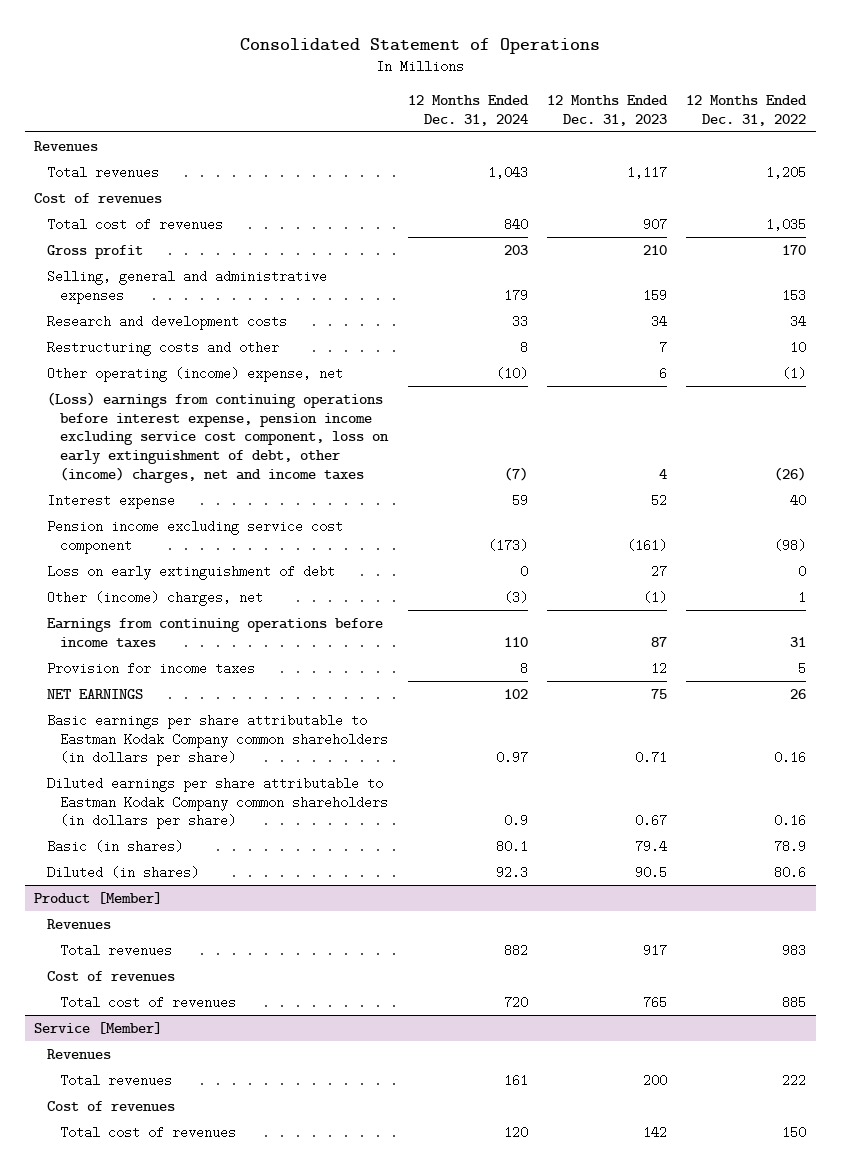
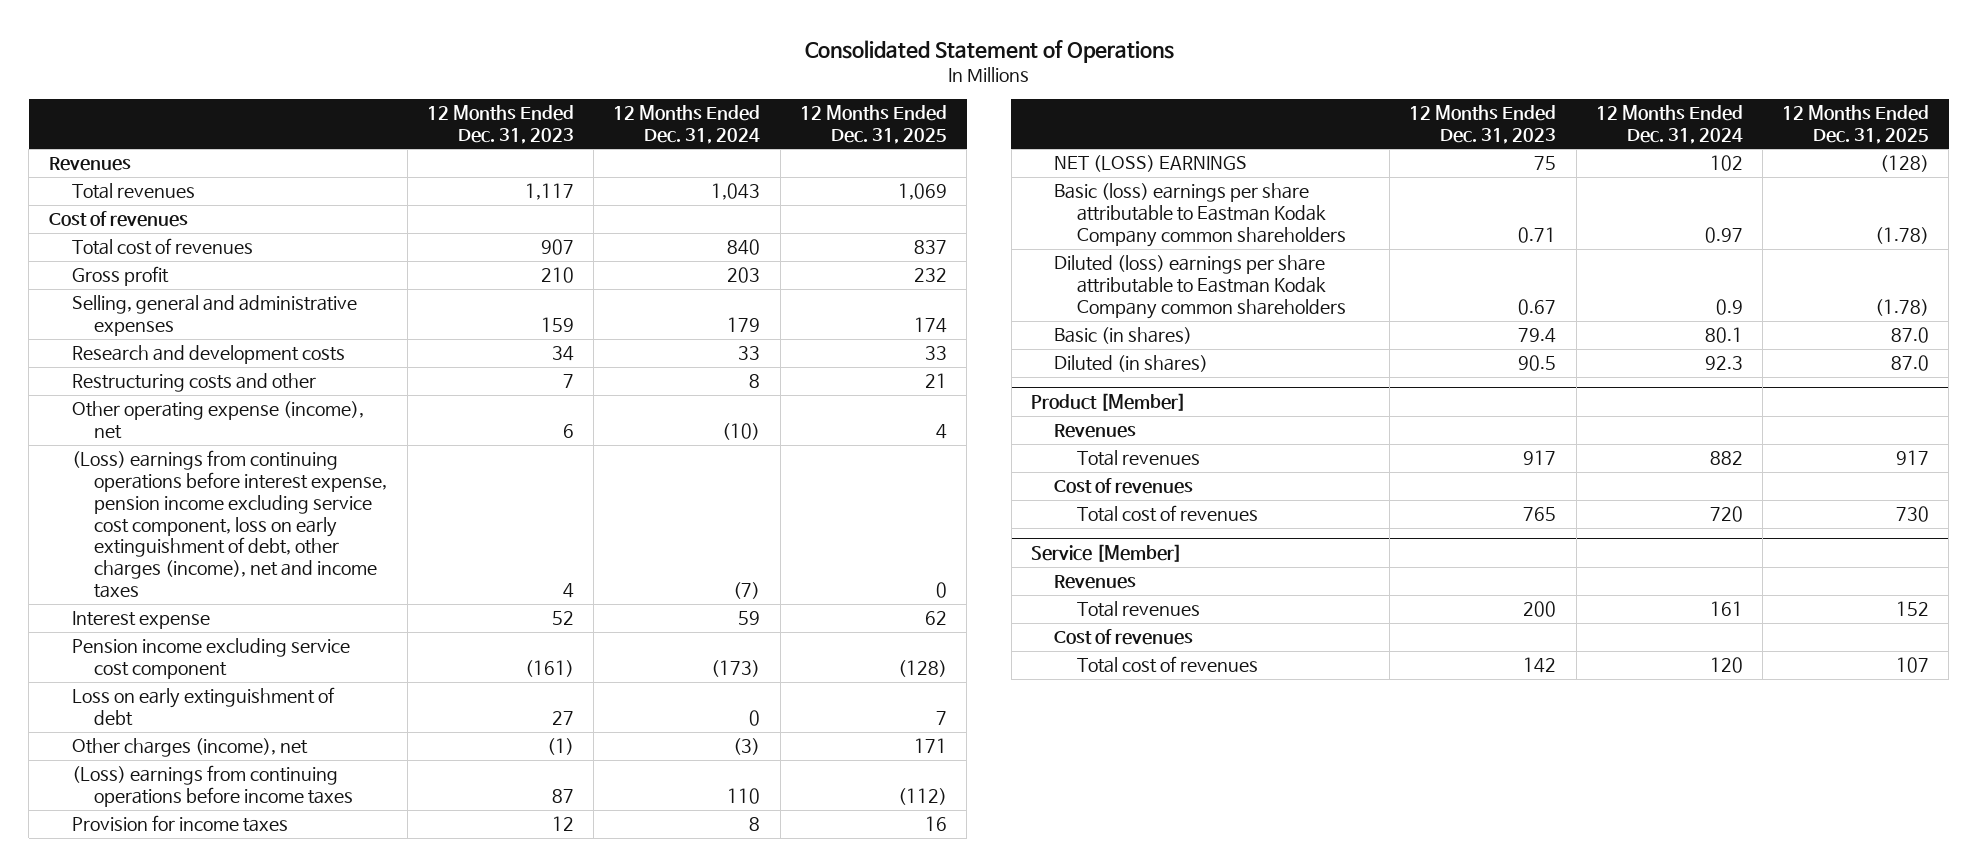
[686,95,808,126] 12 Months Ended Dec. 31, 2022 -> none
none -> [799,105,947,144] 12 Months Ended Dec. 31, 2025
[47,366,344,382] Other operating (income) expense, net -> [71,401,364,440] Other operating expense (income), net
[47,391,390,484] (Loss) earnings from continuing operations before interest expense, pension income excluding service cost component, loss on early extinguishment of debt, other (income) charges, net and income taxes -> [71,450,388,598] (Loss) earnings from continuing operations before interest expense, pension income excluding service cost component, loss on early extinguishment of debt, other charges (income), net and income taxes
[47,590,264,606] Other (income) charges, net -> [71,738,308,758] Other charges (income), net
[47,617,384,648] Earnings from continuing operations before income taxes -> [71,765,354,808] (Loss) earnings from continuing operations before income taxes
[47,688,144,699] NET EARNINGS -> [1053,155,1247,173] NET (LOSS) EARNINGS
[47,713,389,767] Basic earnings per share attributable to Eastman Kodak Company common shareholders (in dollars per share) -> [1053,183,1346,247] Basic (loss) earnings per share attributable to Eastman Kodak Company common shareholders
[47,776,389,830] Diluted earnings per share attributable to Eastman Kodak Company common shareholders (in dollars per share) -> [1053,255,1346,319] Diluted (loss) earnings per share attributable to Eastman Kodak Company common shareholders

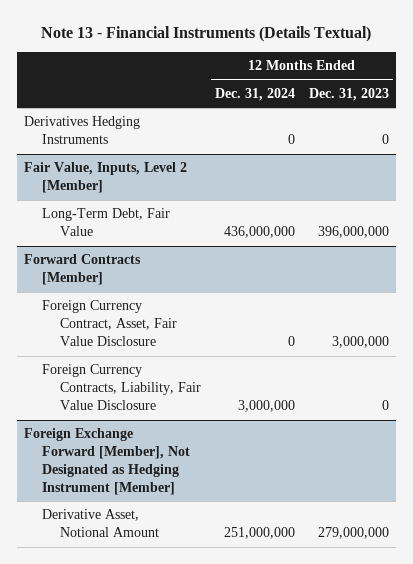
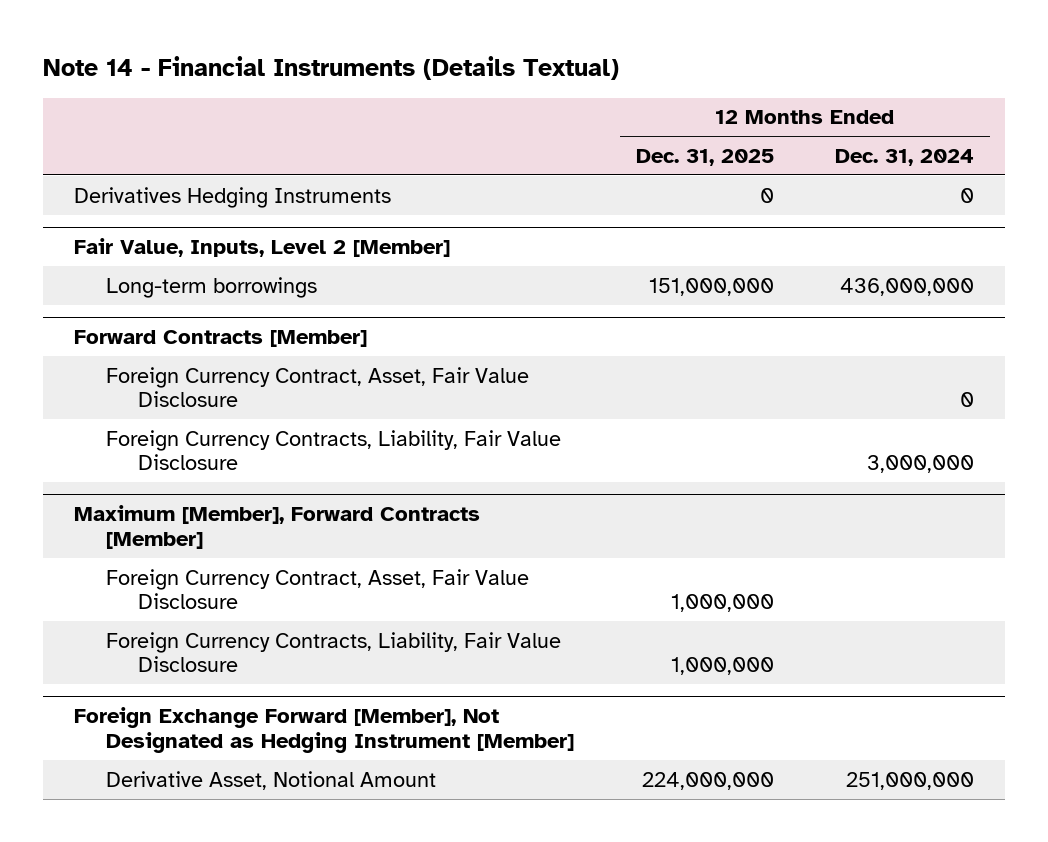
[41,26,372,43] Note 13 - Financial Instruments (Details Textual) -> [42,56,619,81] Note 14 - Financial Instruments (Details Textual)
[309,87,390,101] Dec. 31, 2023 -> none
none -> [635,148,774,166] Dec. 31, 2025
[41,208,170,237] Long-Term Debt, Fair Value -> [105,276,317,298] Long-term borrowings
none -> [73,505,480,549] Maximum [Member], Forward Contracts [Member]
none -> [105,568,529,610] Foreign Currency Contract, Asset, Fair Value Disclosure
none -> [105,631,561,673] Foreign Currency Contracts, Liability, Fair Value Disclosure

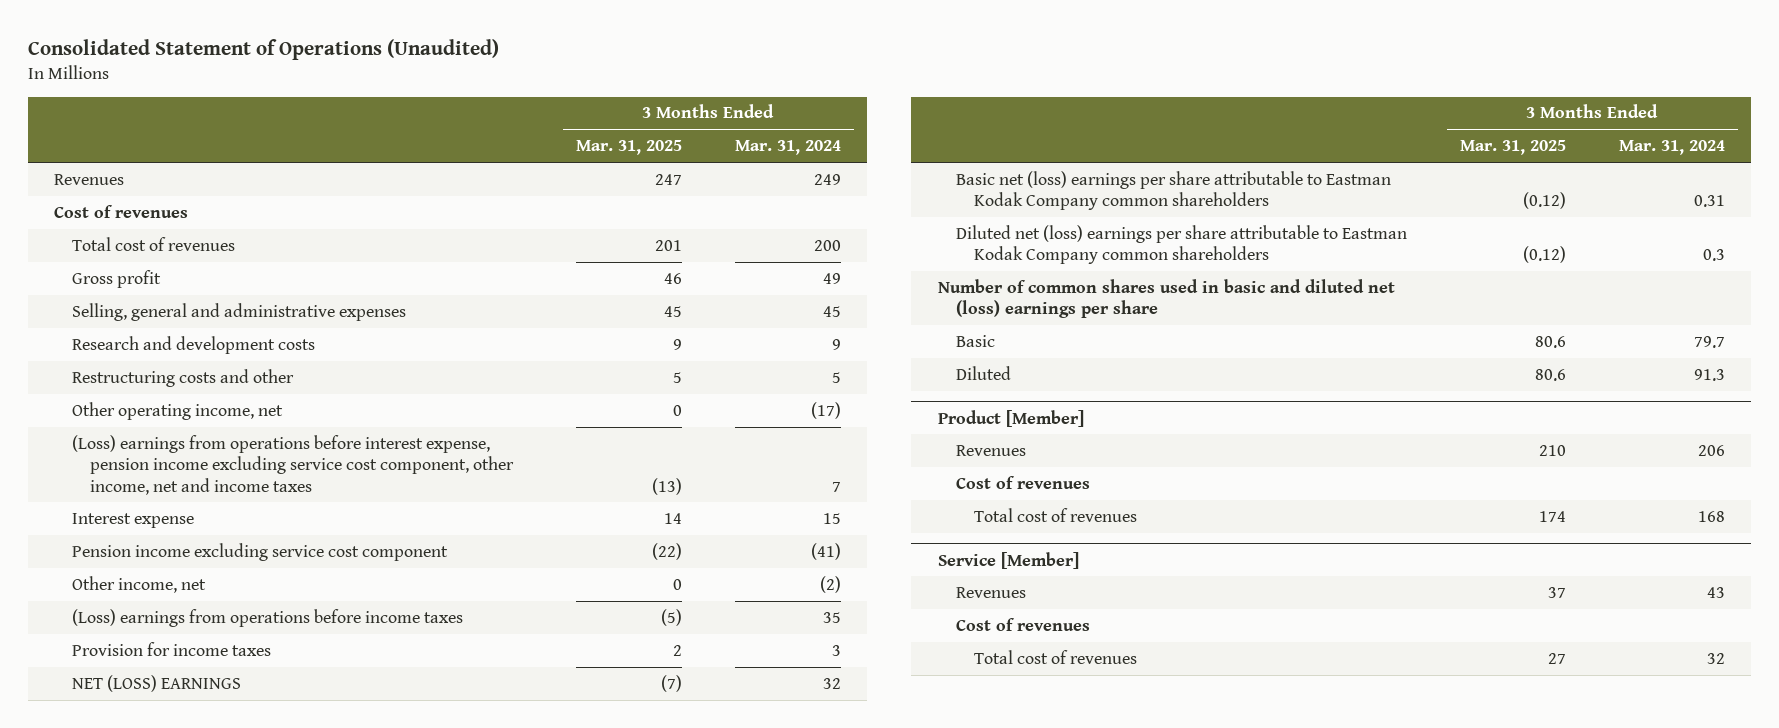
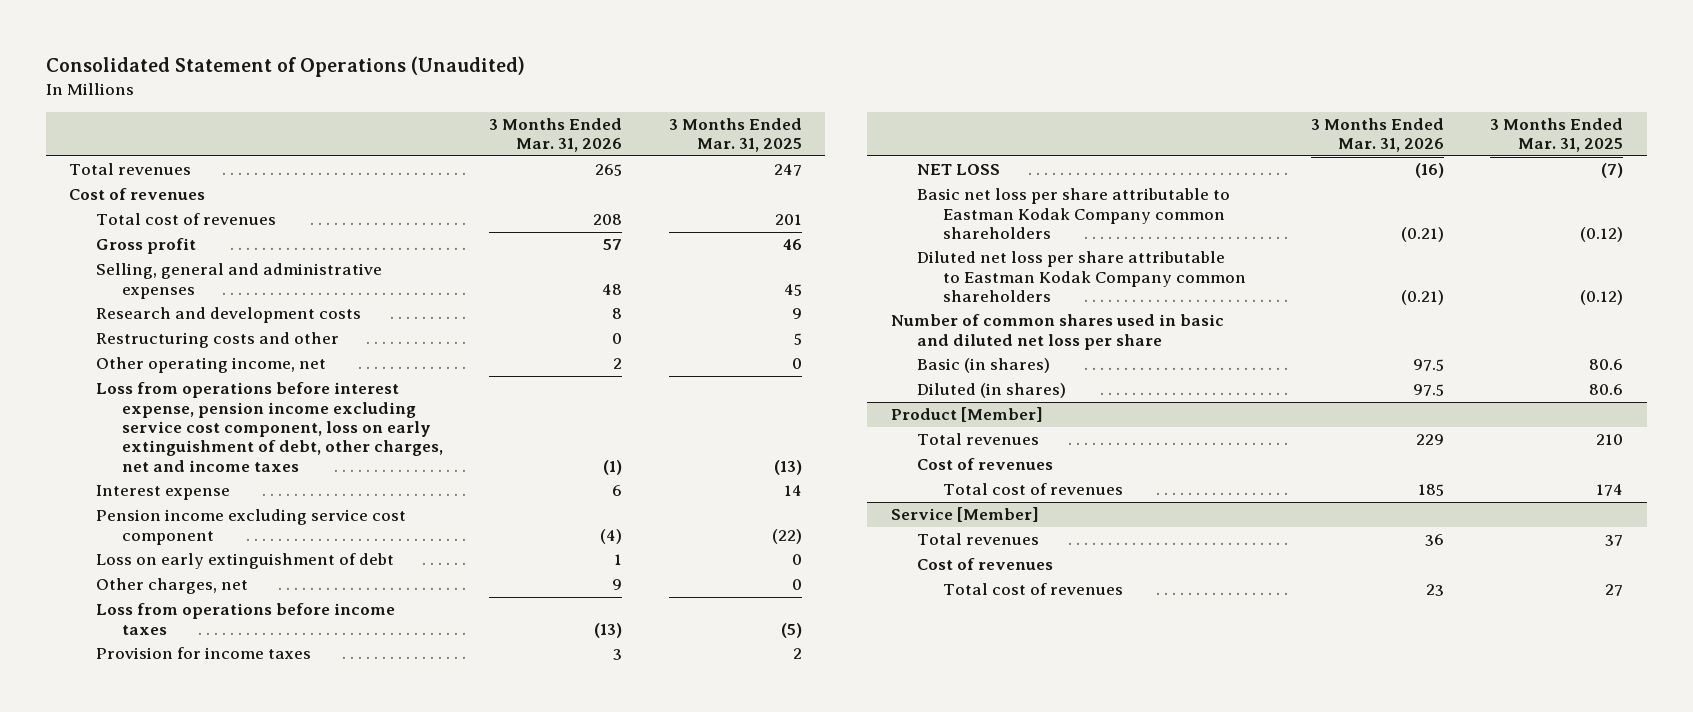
[734,140,841,156] Mar. 31, 2024 -> none
none -> [489,117,623,153] 3 Months Ended Mar. 31, 2026
[54,173,125,185] Revenues -> [69,163,192,176] Total revenues
[72,434,515,495] (Loss) earnings from operations before interest expense, pension income excluding service cost component, other income, net and income taxes -> [95,382,443,472] Loss from operations before interest expense, pension income excluding service cost component, loss on early extinguishment of debt, other charges, net and income taxes
none -> [95,553,394,570] Loss on early extinguishment of debt
[72,575,207,593] Other income, net -> [95,578,248,595] Other charges, net
[72,608,464,627] (Loss) earnings from operations before income taxes -> [95,603,395,635] Loss from operations before income taxes
[72,674,242,692] NET (LOSS) EARNINGS -> [916,164,1000,176] NET LOSS
[955,170,1391,211] Basic net (loss) earnings per share attributable to Eastman Kodak Company common shareholders -> [916,188,1230,239] Basic net loss per share attributable to Eastman Kodak Company common shareholders
[955,224,1407,265] Diluted net (loss) earnings per share attributable to Eastman Kodak Company common shareholders -> [916,251,1247,302] Diluted net loss per share attributable to Eastman Kodak Company common shareholders
[937,278,1395,319] Number of common shares used in basic and diluted net (loss) earnings per share -> [890,314,1224,350] Number of common shares used in basic and diluted net loss per share
[955,334,995,347] Basic -> [916,358,1050,374] Basic (in shares)
[955,365,1011,380] Diluted -> [916,383,1066,399] Diluted (in shares)
[955,444,1026,456] Revenues -> [916,433,1039,446] Total revenues
[955,586,1026,598] Revenues -> [916,533,1039,546] Total revenues

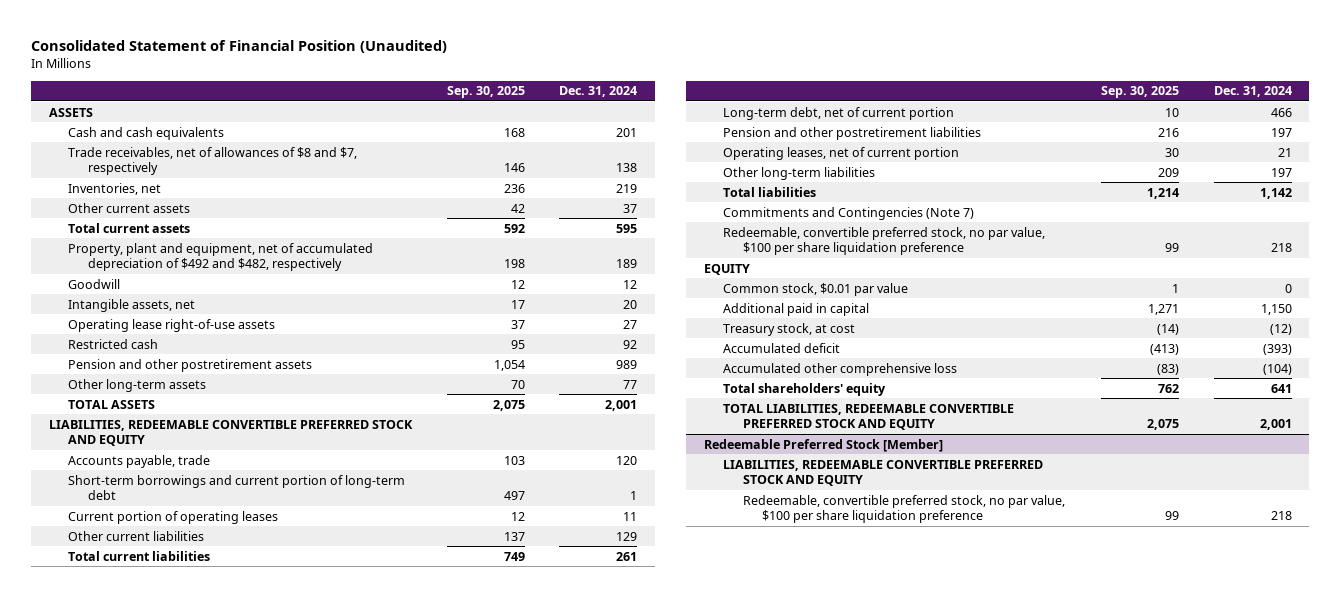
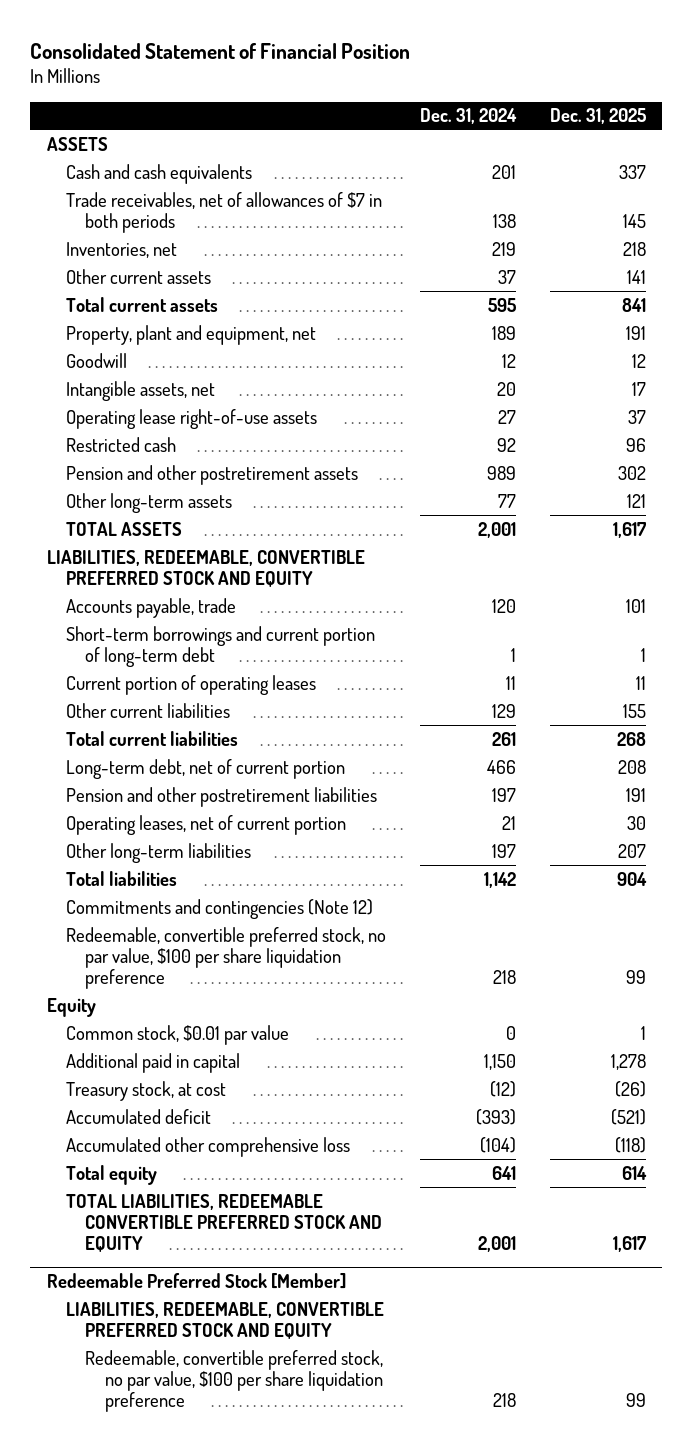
[31,40,448,54] Consolidated Statement of Financial Position (Unaudited) -> [30,42,411,59] Consolidated Statement of Financial Position
[446,86,525,99] Sep. 30, 2025 -> none
none -> [549,108,646,125] Dec. 31, 2025
[68,146,358,176] Trade receivables, net of allowances of $8 and $7, respectively -> [66,191,383,233] Trade receivables, net of allowances of $7 in both periods
[68,242,374,272] Property, plant and equipment, net of accumulated depreciation of $492 and $482, respectively -> [66,324,317,345] Property, plant and equipment, net
[48,419,413,447] LIABILITIES, REDEEMABLE CONVERTIBLE PREFERRED STOCK AND EQUITY -> [47,549,366,587] LIABILITIES, REDEEMABLE, CONVERTIBLE PREFERRED STOCK AND EQUITY
[723,206,975,220] Commitments and Contingencies (Note 7) -> [66,898,374,919] Commitments and contingencies (Note 12)
[703,263,750,275] EQUITY -> [47,997,97,1017] Equity
[723,382,887,396] Total shareholders' equity -> [66,1164,158,1185] Total equity
[723,459,1044,487] LIABILITIES, REDEEMABLE CONVERTIBLE PREFERRED STOCK AND EQUITY -> [66,1301,385,1339] LIABILITIES, REDEEMABLE, CONVERTIBLE PREFERRED STOCK AND EQUITY

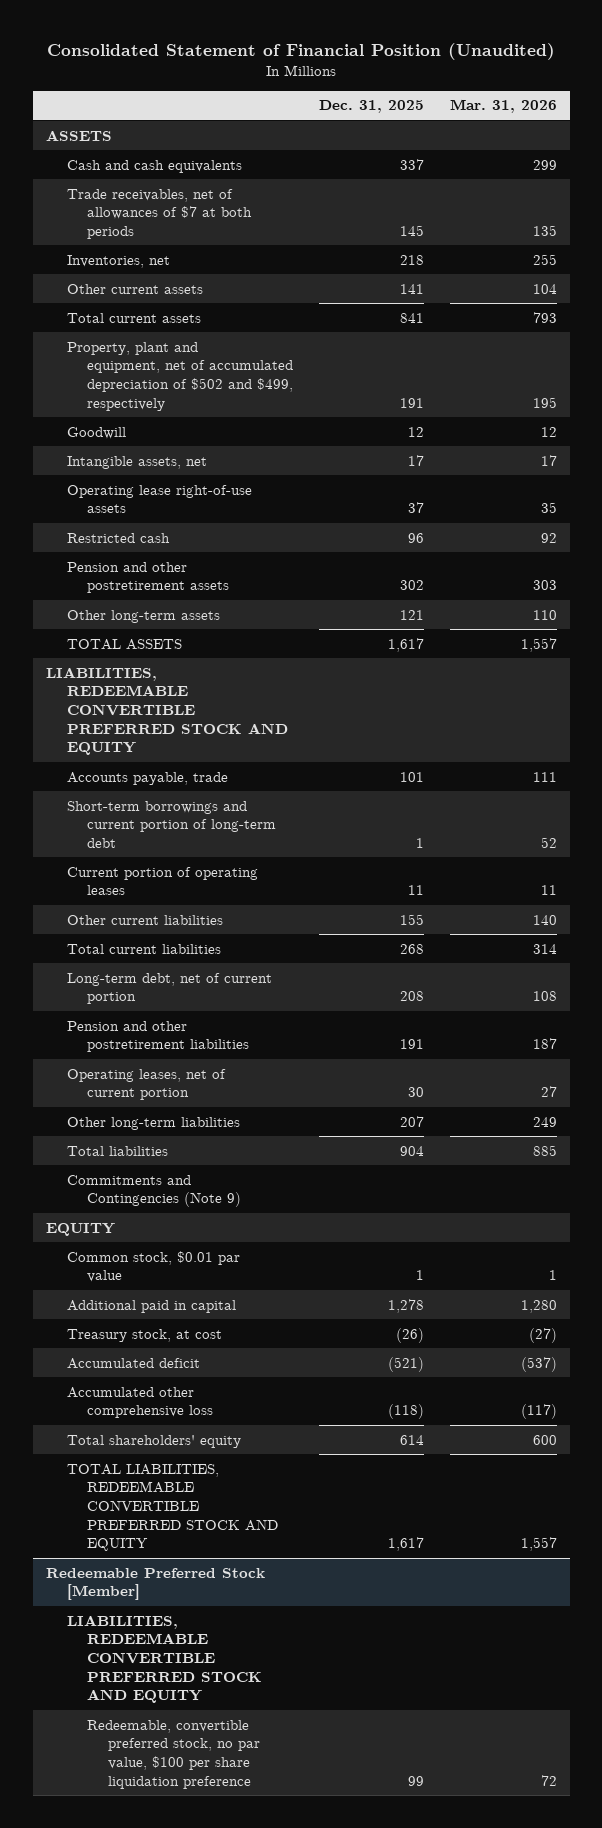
[30,42,411,59] Consolidated Statement of Financial Position -> [47,42,556,60] Consolidated Statement of Financial Position (Unaudited)
[419,108,517,125] Dec. 31, 2024 -> none
none -> [449,99,557,114] Mar. 31, 2026
[66,191,383,233] Trade receivables, net of allowances of $7 in both periods -> [66,188,253,239] Trade receivables, net of allowances of $7 at both periods
[66,324,317,345] Property, plant and equipment, net -> [66,341,294,411] Property, plant and equipment, net of accumulated depreciation of $502 and $499, respectively
[47,549,366,587] LIABILITIES, REDEEMABLE, CONVERTIBLE PREFERRED STOCK AND EQUITY -> [45,666,288,756] LIABILITIES, REDEEMABLE CONVERTIBLE PREFERRED STOCK AND EQUITY
[66,926,387,989] Redeemable, convertible preferred stock, no par value, $100 per share liquidation preference -> none
[66,898,374,919] Commitments and contingencies (Note 12) -> [66,1174,242,1208] Commitments and Contingencies (Note 9)
[47,997,97,1017] Equity -> [45,1222,115,1236] EQUITY
[66,1164,158,1185] Total equity -> [66,1434,241,1448] Total shareholders' equity
[66,1301,385,1339] LIABILITIES, REDEEMABLE, CONVERTIBLE PREFERRED STOCK AND EQUITY -> [66,1614,263,1704] LIABILITIES, REDEEMABLE CONVERTIBLE PREFERRED STOCK AND EQUITY

